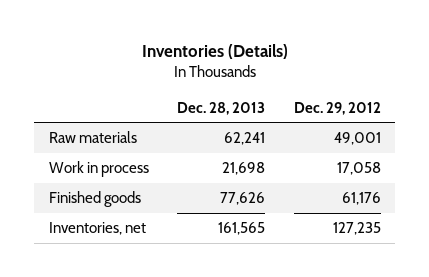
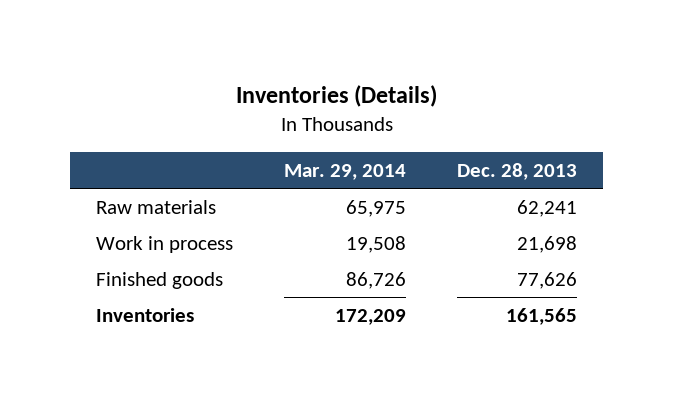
[293,101,381,115] Dec. 29, 2012 -> none
none -> [284,163,407,180] Mar. 29, 2014
[48,222,146,236] Inventories, net -> [96,307,195,322] Inventories

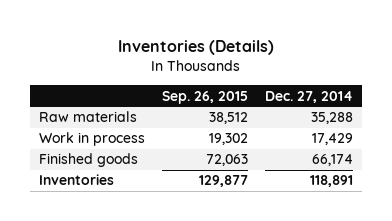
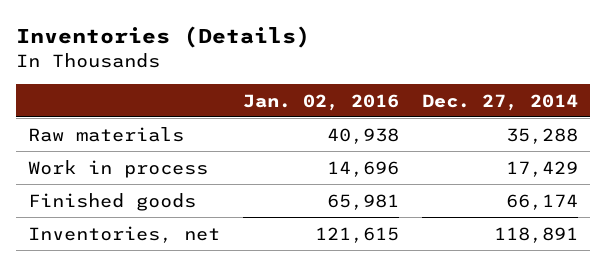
[162,90,249,104] Sep. 26, 2015 -> none
none -> [242,93,399,111] Jan. 02, 2016
[39,174,115,186] Inventories -> [27,225,220,243] Inventories, net

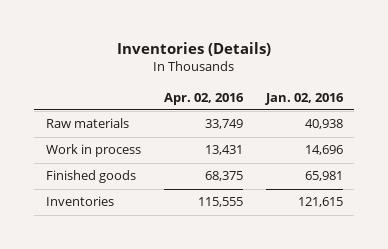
[421,93,578,111] Dec. 27, 2014 -> none
none -> [163,92,244,105] Apr. 02, 2016
[27,225,220,243] Inventories, net -> [45,196,114,207] Inventories

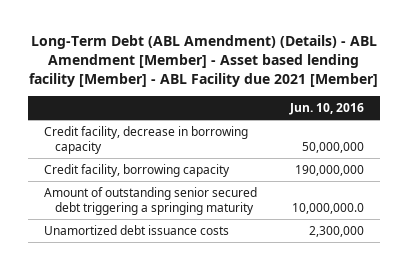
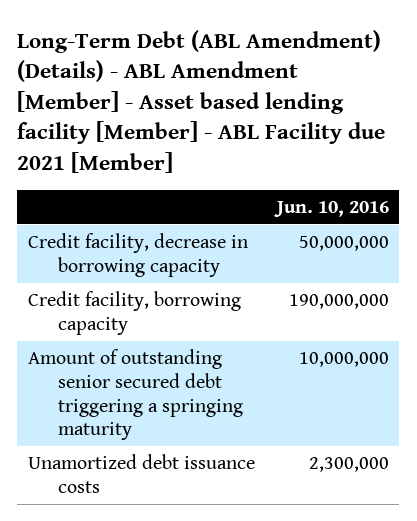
[291,202,364,214] 10,000,000.0 -> [298,352,389,368] 10,000,000

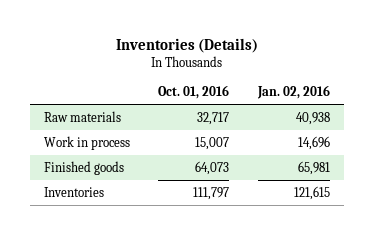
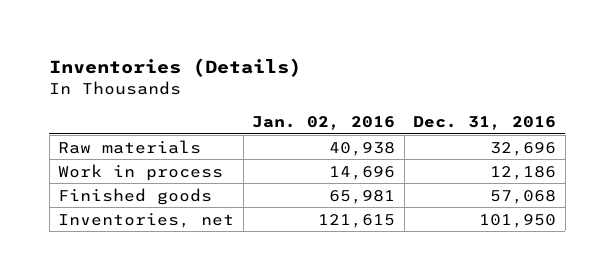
[158,85,230,100] Oct. 01, 2016 -> none
none -> [413,115,557,130] Dec. 31, 2016
[44,186,105,197] Inventories -> [58,212,235,228] Inventories, net

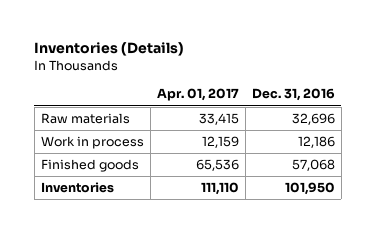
[252,115,396,130] Jan. 02, 2016 -> none
none -> [156,88,239,102] Apr. 01, 2017
[58,212,235,228] Inventories, net -> [40,182,114,194] Inventories

